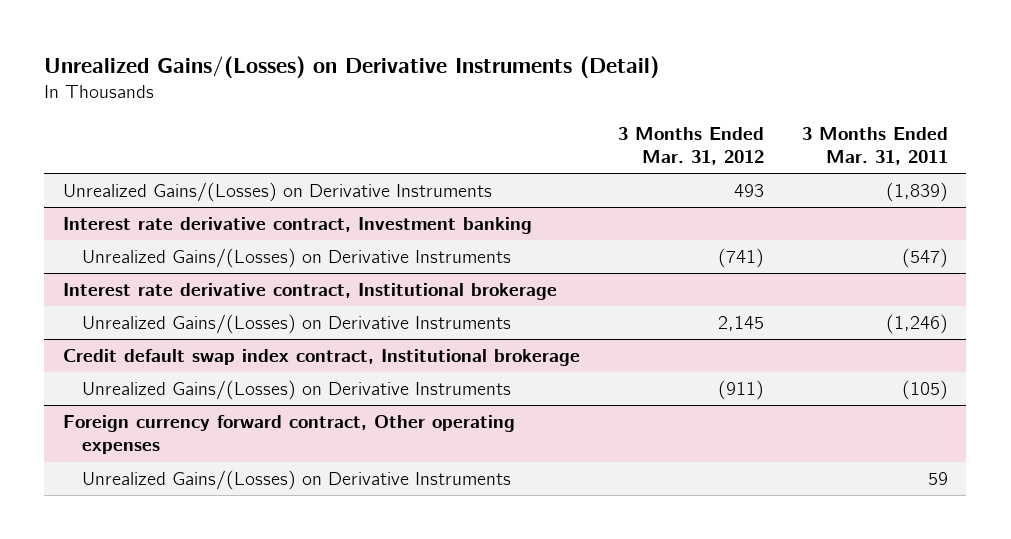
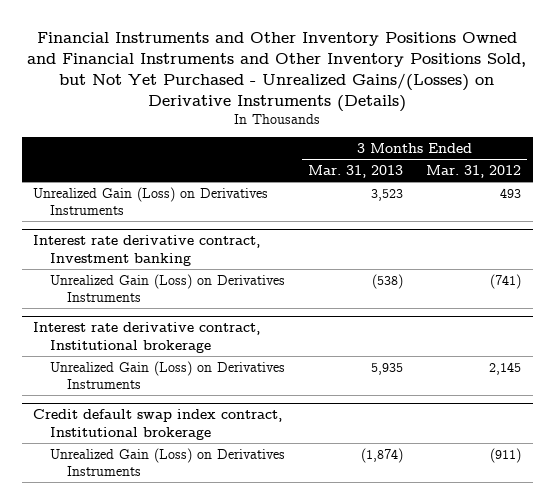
[44,56,660,79] Unrealized Gains/(Losses) on Derivative Instruments (Detail) -> [27,31,527,112] Financial Instruments and Other Inventory Positions Owned and Financial Instruments and Other Inventory Positions Sold, but Not Yet Purchased - Unrealized Gains/(Losses) on Derivative Instruments (Details)
[801,126,948,165] 3 Months Ended Mar. 31, 2011 -> none
none -> [308,164,404,178] Mar. 31, 2013
[63,182,493,203] Unrealized Gains/(Losses) on Derivative Instruments -> [33,186,269,215] Unrealized Gain (Loss) on Derivatives Instruments
[82,248,512,269] Unrealized Gains/(Losses) on Derivative Instruments -> [50,273,286,302] Unrealized Gain (Loss) on Derivatives Instruments
[82,314,512,335] Unrealized Gains/(Losses) on Derivative Instruments -> [50,360,286,389] Unrealized Gain (Loss) on Derivatives Instruments
[63,415,516,455] Foreign currency forward contract, Other operating expenses -> none
[82,470,512,491] Unrealized Gains/(Losses) on Derivative Instruments -> none
[82,380,512,401] Unrealized Gains/(Losses) on Derivative Instruments -> [50,447,286,476] Unrealized Gain (Loss) on Derivatives Instruments

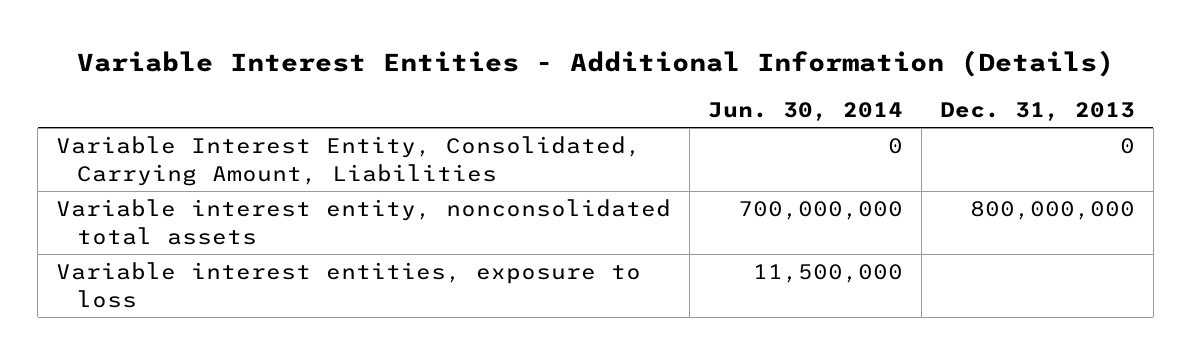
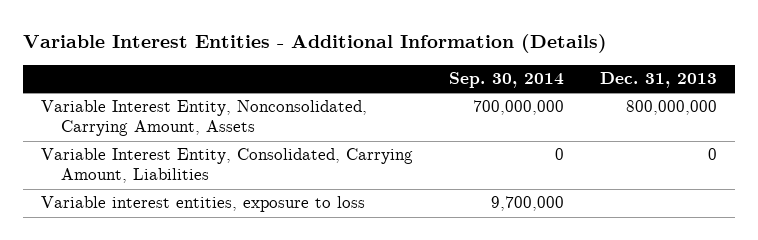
[708,102,904,122] Jun. 30, 2014 -> none
none -> [448,72,564,89] Sep. 30, 2014
none -> [41,100,368,137] Variable Interest Entity, Nonconsolidated, Carrying Amount, Assets
[56,199,672,245] Variable interest entity, nonconsolidated total assets -> none

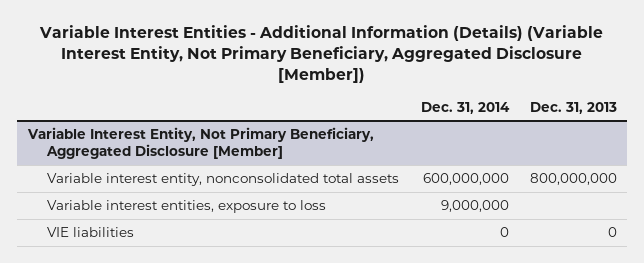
[23,34,608,54] Variable Interest Entities - Additional Information (Details) -> [39,25,604,84] Variable Interest Entities - Additional Information (Details) (Variable Interest Entity, Not Primary Beneficiary, Aggregated Disclosure [Member])
[448,72,564,89] Sep. 30, 2014 -> none
none -> [420,101,510,114] Dec. 31, 2014
[41,148,414,184] Variable Interest Entity, Consolidated, Carrying Amount, Liabilities -> none
none -> [26,127,374,160] Variable Interest Entity, Not Primary Beneficiary, Aggregated Disclosure [Member]
[41,100,368,137] Variable Interest Entity, Nonconsolidated, Carrying Amount, Assets -> [47,173,400,187] Variable interest entity, nonconsolidated total assets
none -> [47,227,135,238] VIE liabilities

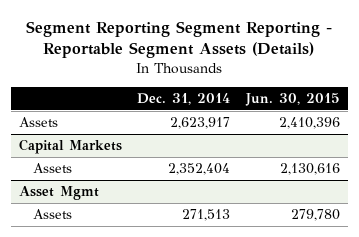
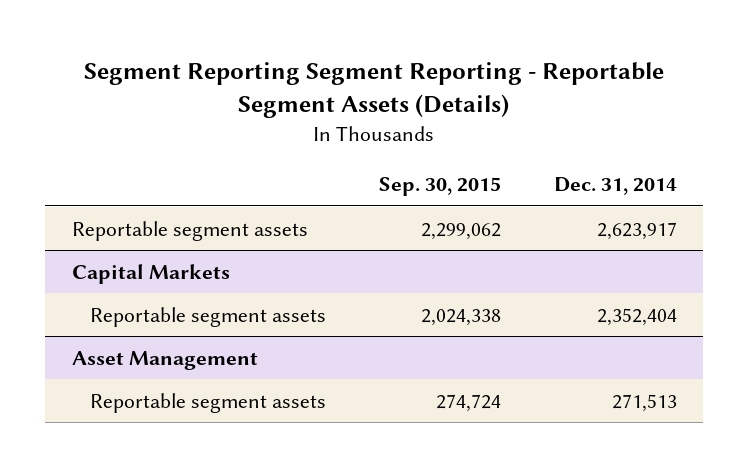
[244,93,340,107] Jun. 30, 2015 -> none
none -> [379,177,502,197] Sep. 30, 2015
[18,117,58,128] Assets -> [71,220,308,241] Reportable segment assets
[32,163,72,174] Assets -> [90,306,327,327] Reportable segment assets
[18,186,99,201] Asset Mgmt -> [71,350,258,370] Asset Management
[32,209,72,220] Assets -> [90,392,327,413] Reportable segment assets

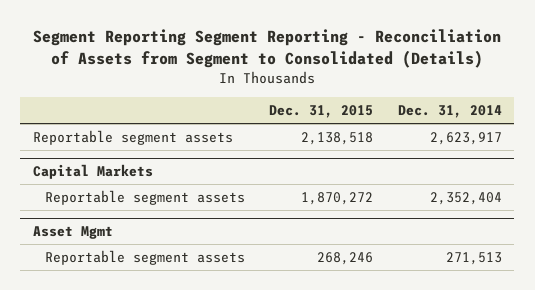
[84,61,665,118] Segment Reporting Segment Reporting - Reportable Segment Assets (Details) -> [33,29,502,69] Segment Reporting Segment Reporting - Reconciliation of Assets from Segment to Consolidated (Details)
[379,177,502,197] Sep. 30, 2015 -> none
none -> [269,105,374,119] Dec. 31, 2015
[71,350,258,370] Asset Management -> [32,226,113,240] Asset Mgmt

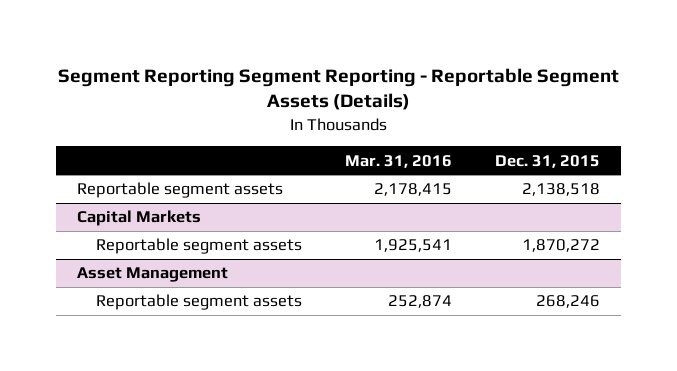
[33,29,502,69] Segment Reporting Segment Reporting - Reconciliation of Assets from Segment to Consolidated (Details) -> [57,67,619,111] Segment Reporting Segment Reporting - Reportable Segment Assets (Details)
[398,105,503,119] Dec. 31, 2014 -> none
none -> [344,154,452,168] Mar. 31, 2016
[32,226,113,240] Asset Mgmt -> [77,267,229,283] Asset Management

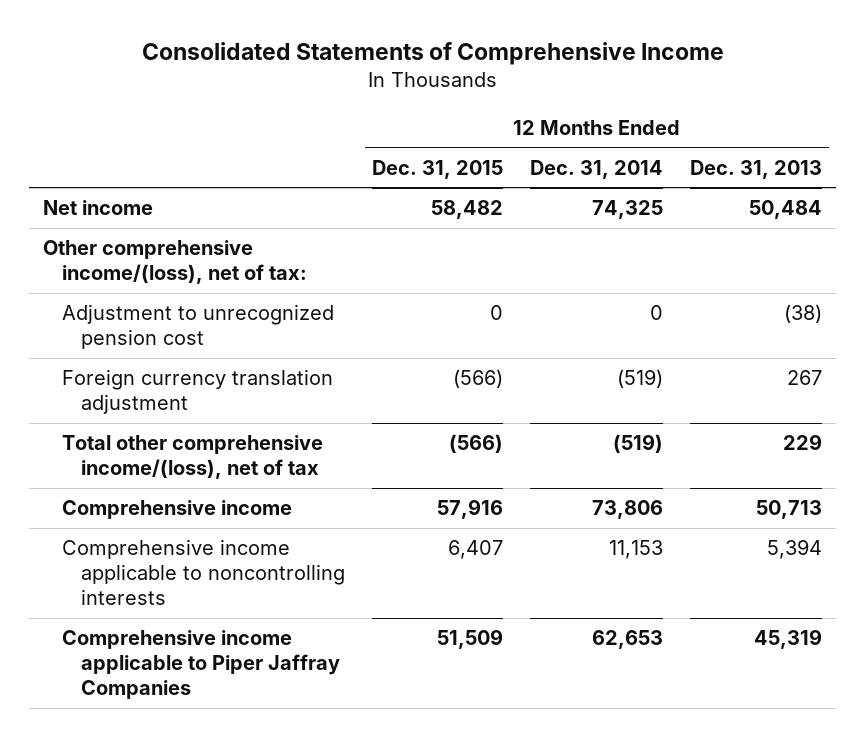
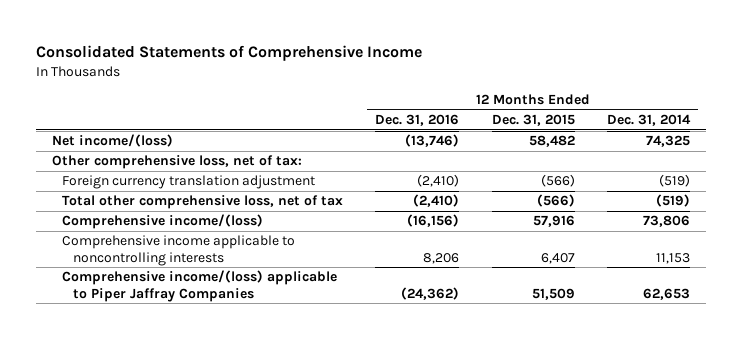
[690,159,823,179] Dec. 31, 2013 -> none
none -> [375,114,460,127] Dec. 31, 2016
[61,304,334,350] Adjustment to unrecognized pension cost -> none
[42,200,153,216] Net income -> [51,134,173,148] Net income/(loss)
[42,240,307,285] Other comprehensive income/(loss), net of tax: -> [51,155,302,170] Other comprehensive loss, net of tax:
[61,435,323,480] Total other comprehensive income/(loss), net of tax -> [62,195,344,210] Total other comprehensive loss, net of tax
[61,500,292,520] Comprehensive income -> [62,214,264,230] Comprehensive income/(loss)
[61,630,340,699] Comprehensive income applicable to Piper Jaffray Companies -> [62,270,338,302] Comprehensive income/(loss) applicable to Piper Jaffray Companies

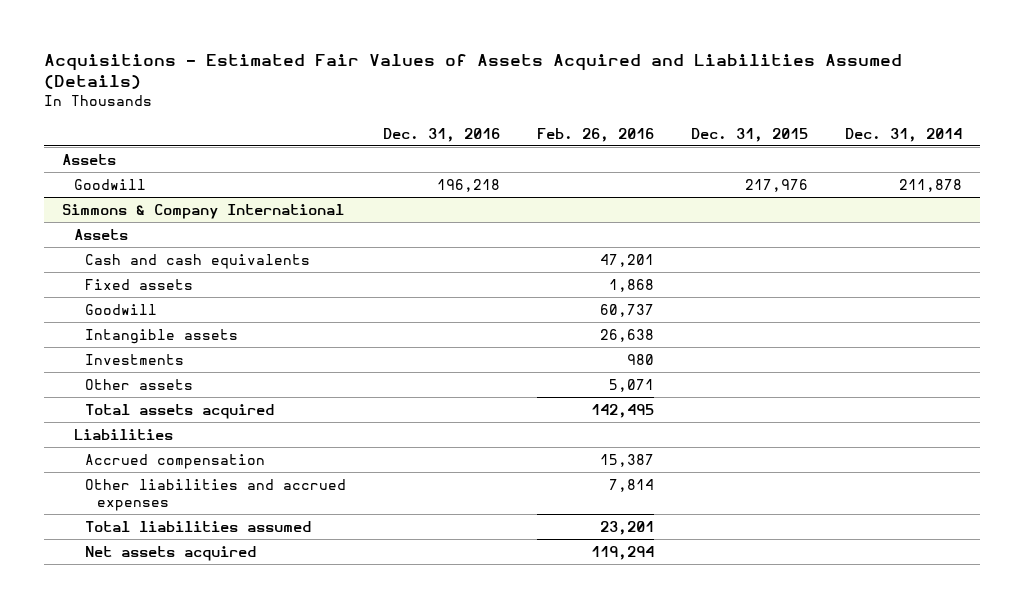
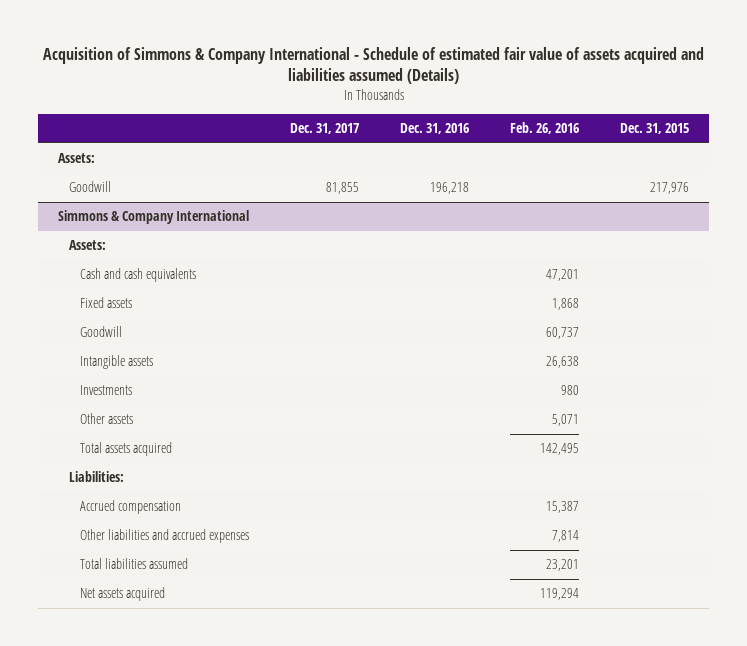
[43,53,902,90] Acquisitions - Estimated Fair Values of Assets Acquired and Liabilities Assumed (Details) -> [42,46,704,85] Acquisition of Simmons & Company International - Schedule of estimated fair value of assets acquired and liabilities assumed (Details)
[844,127,962,142] Dec. 31, 2014 -> none
none -> [290,123,360,135] Dec. 31, 2017
[62,154,117,166] Assets -> [58,153,96,164] Assets:
[73,229,128,241] Assets -> [69,240,107,251] Assets:
[73,429,173,441] Liabilities -> [69,471,125,483] Liabilities:

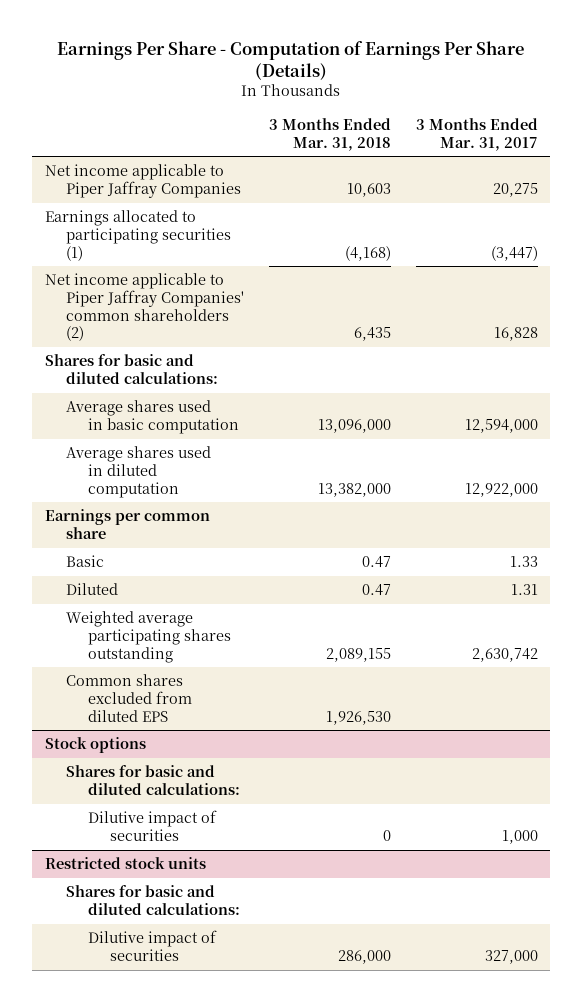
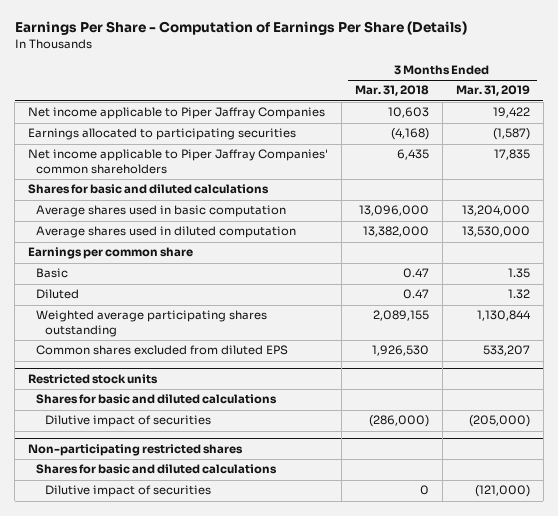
[415,117,538,151] 3 Months Ended Mar. 31, 2017 -> none
none -> [455,85,530,97] Mar. 31, 2019
[44,210,232,261] Earnings allocated to participating securities (1) -> [28,128,297,141] Earnings allocated to participating securities
[44,273,245,342] Net income applicable to Piper Jaffray Companies' common shareholders (2) -> [28,149,329,174] Net income applicable to Piper Jaffray Companies' common shareholders
[44,354,219,384] Shares for basic and diluted calculations: -> [28,184,270,195] Shares for basic and diluted calculations
[44,737,146,754] Stock options -> none
[66,765,241,795] Shares for basic and diluted calculations: -> none
[88,810,218,841] Dilutive impact of securities -> none
[66,885,241,915] Shares for basic and diluted calculations: -> [36,394,278,405] Shares for basic and diluted calculations
[338,949,392,964] 286,000 -> [368,415,429,428] (286,000)
none -> [28,443,244,456] Non-participating restricted shares
none -> [36,464,278,475] Shares for basic and diluted calculations
none -> [44,485,211,498] Dilutive impact of securities

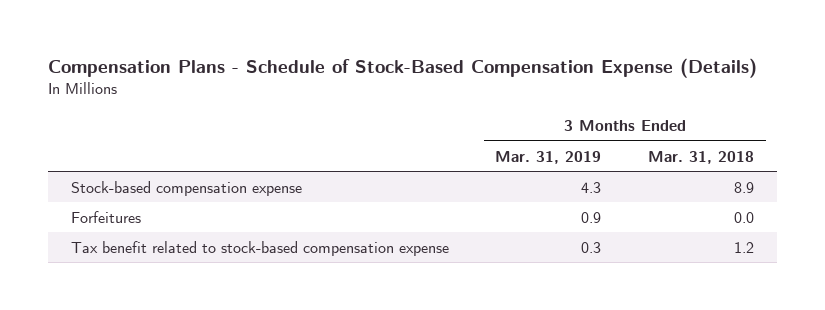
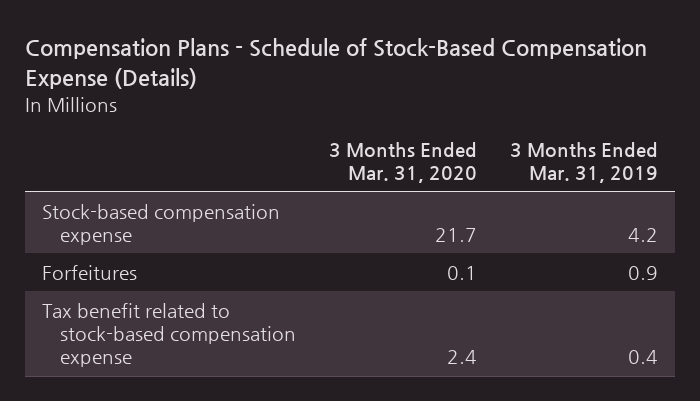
[648,150,755,164] Mar. 31, 2018 -> none
none -> [328,141,477,184] 3 Months Ended Mar. 31, 2020
[581,181,602,193] 4.3 -> [627,228,658,243] 4.2
[581,241,602,253] 0.3 -> [627,350,658,365] 0.4

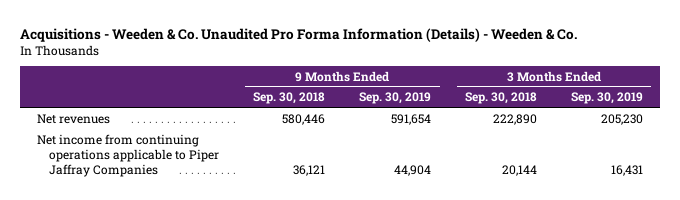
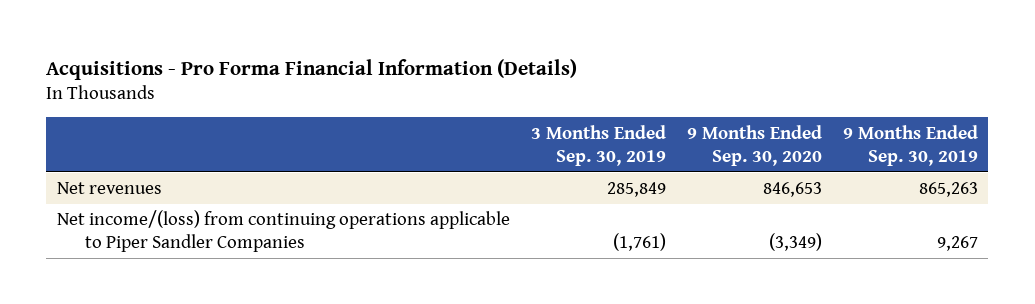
[20,27,578,42] Acquisitions - Weeden & Co. Unaudited Pro Forma Information (Details) - Weeden & Co. -> [46,58,578,80] Acquisitions - Pro Forma Financial Information (Details)
[253,92,326,105] Sep. 30, 2018 -> none
[465,92,538,105] Sep. 30, 2018 -> none
none -> [686,124,822,166] 9 Months Ended Sep. 30, 2020
[391,113,432,125] 591,654 -> [918,182,978,198] 865,263
[600,113,643,125] 205,230 -> [606,182,666,198] 285,849
[37,133,220,177] Net income from continuing operations applicable to Piper Jaffray Companies -> [56,210,510,253] Net income/(loss) from continuing operations applicable to Piper Sandler Companies
[394,164,432,176] 44,904 -> [936,236,978,252] 9,267
[610,164,643,176] 16,431 -> [612,233,666,252] (1,761)

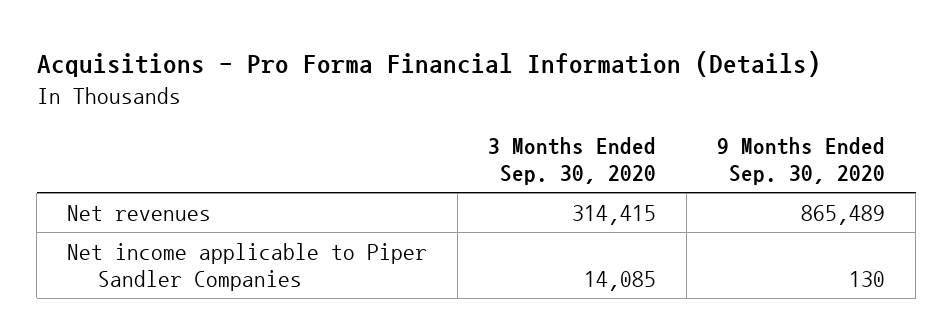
[530,124,666,166] 3 Months Ended Sep. 30, 2019 -> none
[842,124,978,166] 9 Months Ended Sep. 30, 2019 -> none
none -> [488,137,657,186] 3 Months Ended Sep. 30, 2020
[762,182,822,198] 846,653 -> [801,204,886,225] 865,489
[56,210,510,253] Net income/(loss) from continuing operations applicable to Piper Sandler Companies -> [67,242,428,291] Net income applicable to Piper Sandler Companies
[768,233,822,252] (3,349) -> [849,270,886,287] 130

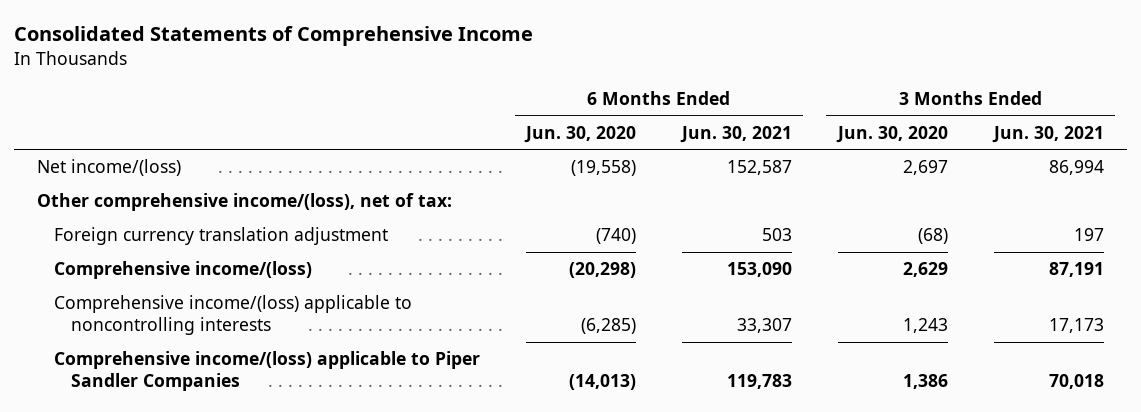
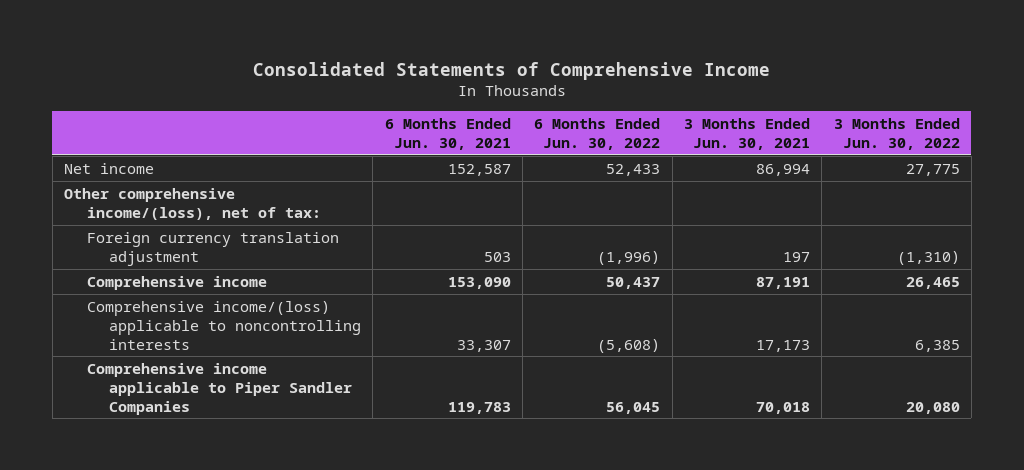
[524,125,637,143] Jun. 30, 2020 -> none
[835,125,948,143] Jun. 30, 2020 -> none
none -> [534,117,661,150] 6 Months Ended Jun. 30, 2022
none -> [833,117,960,150] 3 Months Ended Jun. 30, 2022
[37,159,182,177] Net income/(loss) -> [64,162,155,174] Net income
[54,261,313,280] Comprehensive income/(loss) -> [86,275,267,290] Comprehensive income
[54,351,481,392] Comprehensive income/(loss) applicable to Piper Sandler Companies -> [86,362,352,415] Comprehensive income applicable to Piper Sandler Companies

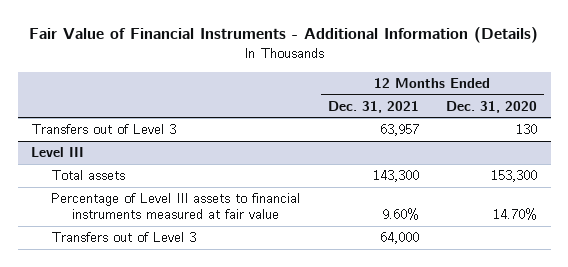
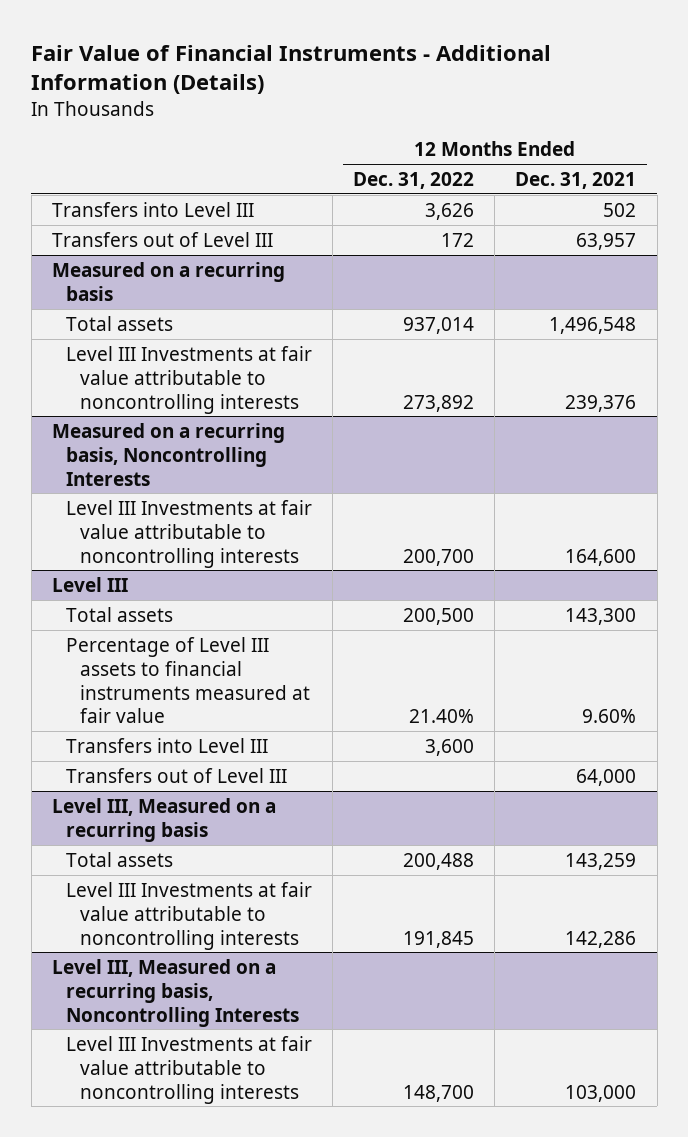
[445,100,537,113] Dec. 31, 2020 -> none
none -> [353,171,475,189] Dec. 31, 2022
none -> [51,201,254,217] Transfers into Level III
[31,124,177,135] Transfers out of Level 3 -> [51,231,273,247] Transfers out of Level III
none -> [51,261,285,301] Measured on a recurring basis
none -> [65,315,173,331] Total assets
none -> [65,345,312,414] Level III Investments at fair value attributable to noncontrolling interests
none -> [51,422,285,486] Measured on a recurring basis, Noncontrolling Interests
none -> [65,499,312,568] Level III Investments at fair value attributable to noncontrolling interests
none -> [65,737,268,753] Transfers into Level III
[51,232,197,243] Transfers out of Level 3 -> [65,767,287,783] Transfers out of Level III
none -> [51,797,276,842] Level III, Measured on a recurring basis
none -> [65,851,173,867] Total assets
none -> [65,881,312,950] Level III Investments at fair value attributable to noncontrolling interests
none -> [51,958,299,1027] Level III, Measured on a recurring basis, Noncontrolling Interests
none -> [65,1035,312,1104] Level III Investments at fair value attributable to noncontrolling interests

